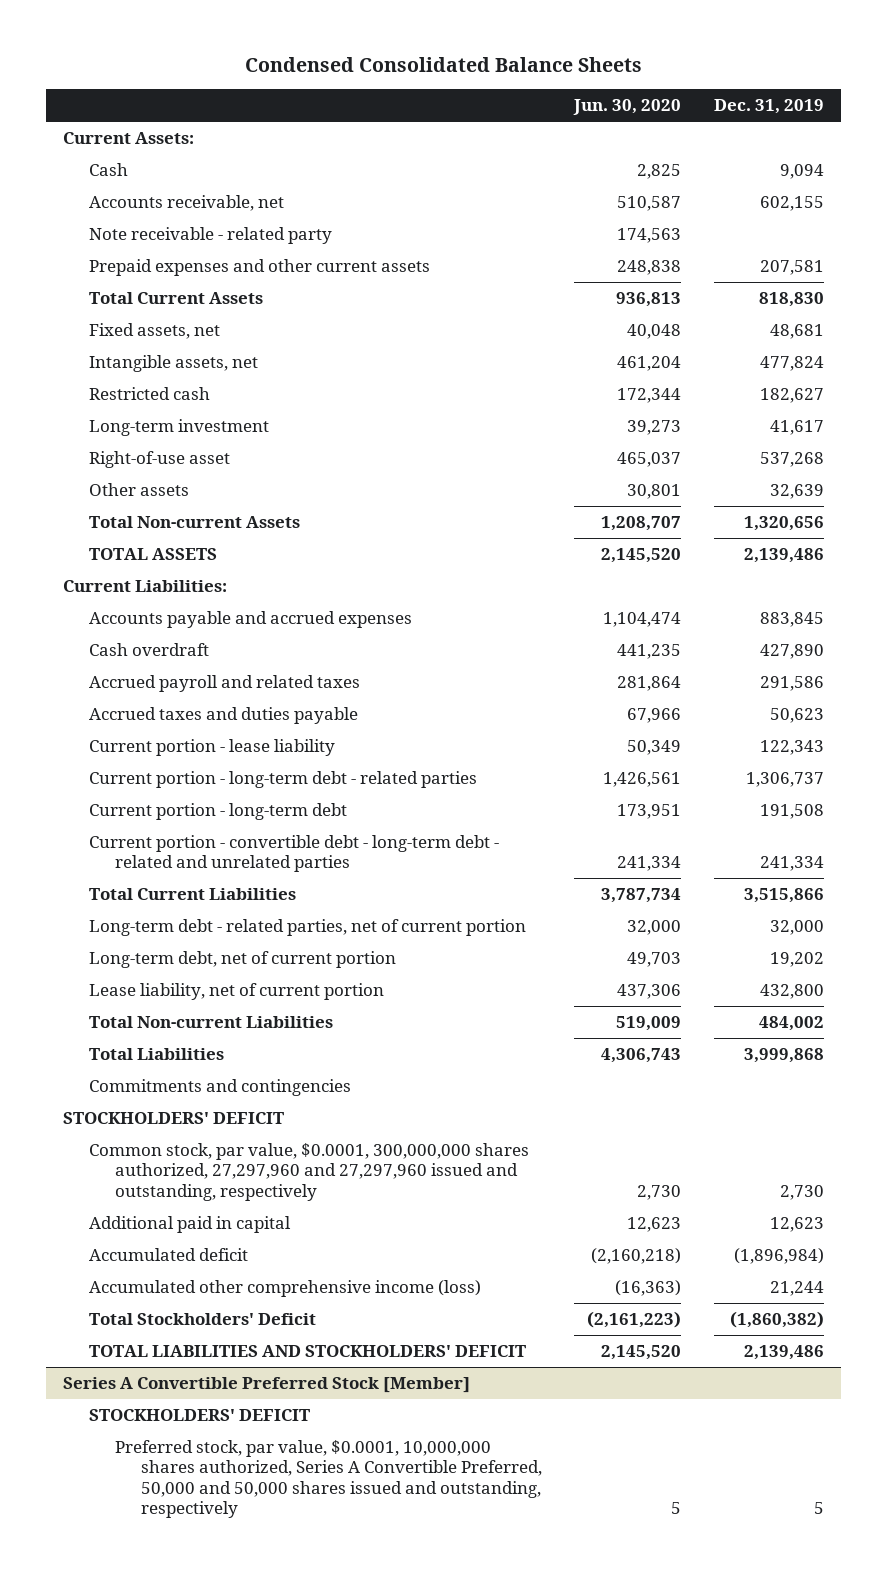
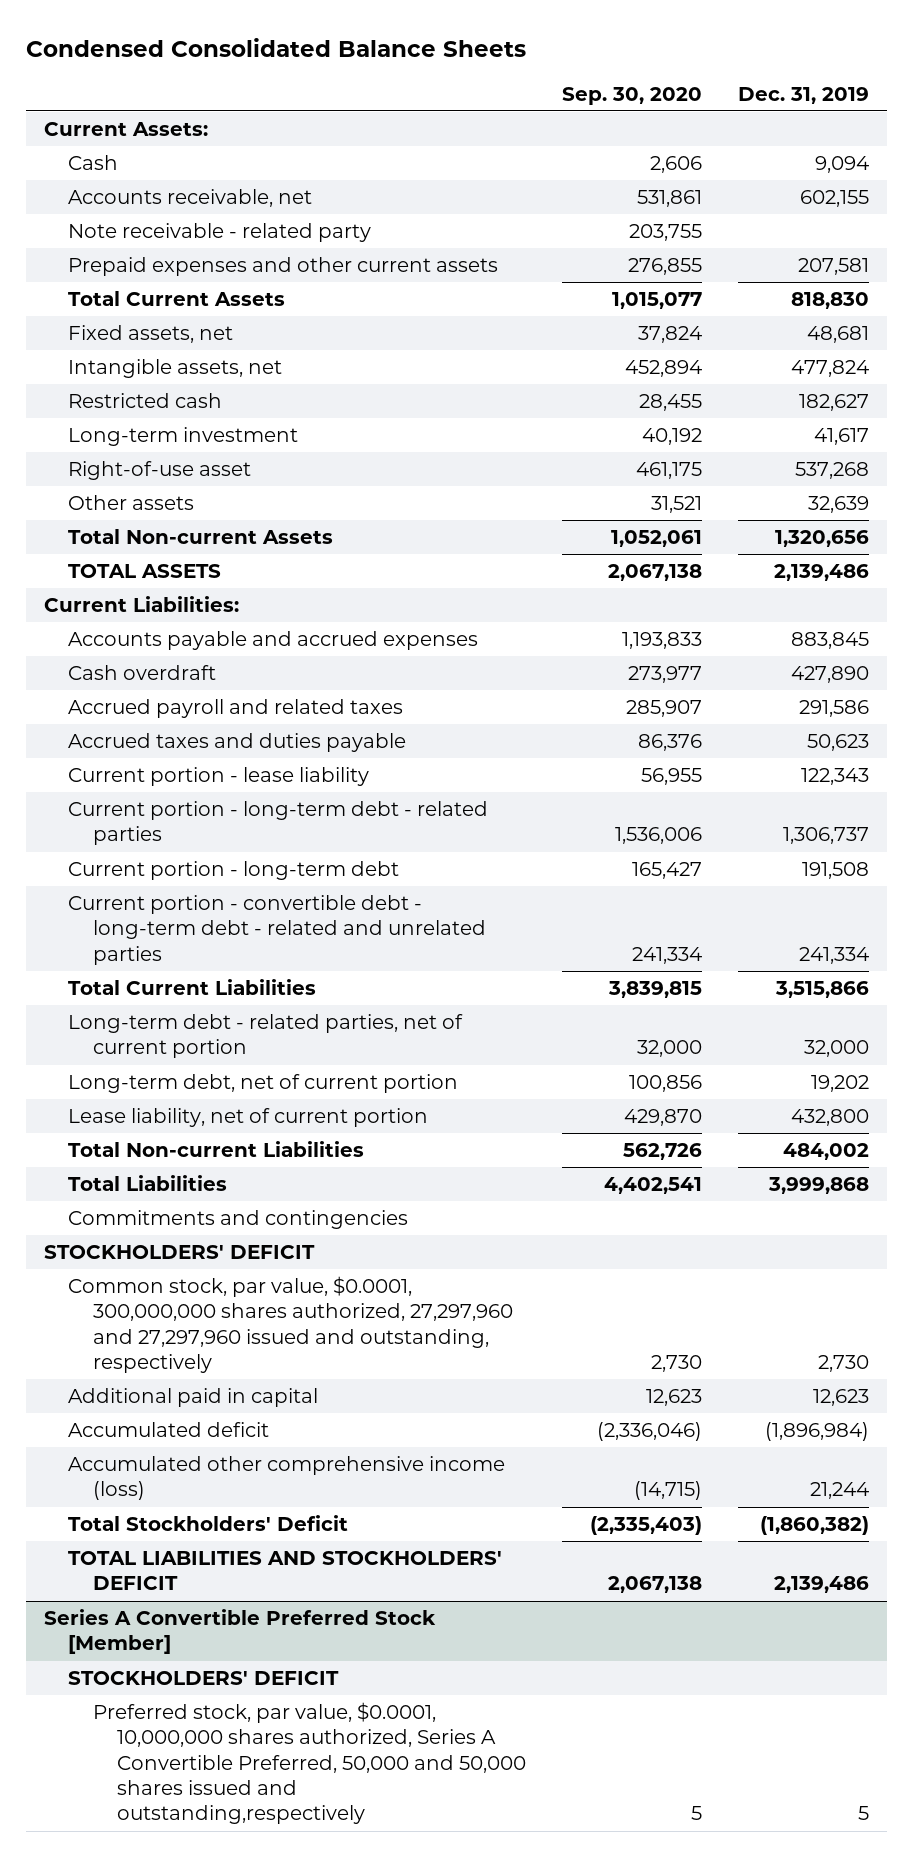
[573,99,682,116] Jun. 30, 2020 -> none
none -> [561,86,702,105] Sep. 30, 2020
[114,1440,542,1518] Preferred stock, par value, $0.0001, 10,000,000 shares authorized, Series A Convertible Preferred, 50,000 and 50,000 shares issued and outstanding, respectively -> [92,1702,527,1825] Preferred stock, par value, $0.0001, 10,000,000 shares authorized, Series A Convertible Preferred, 50,000 and 50,000 shares issued and outstanding,respectively

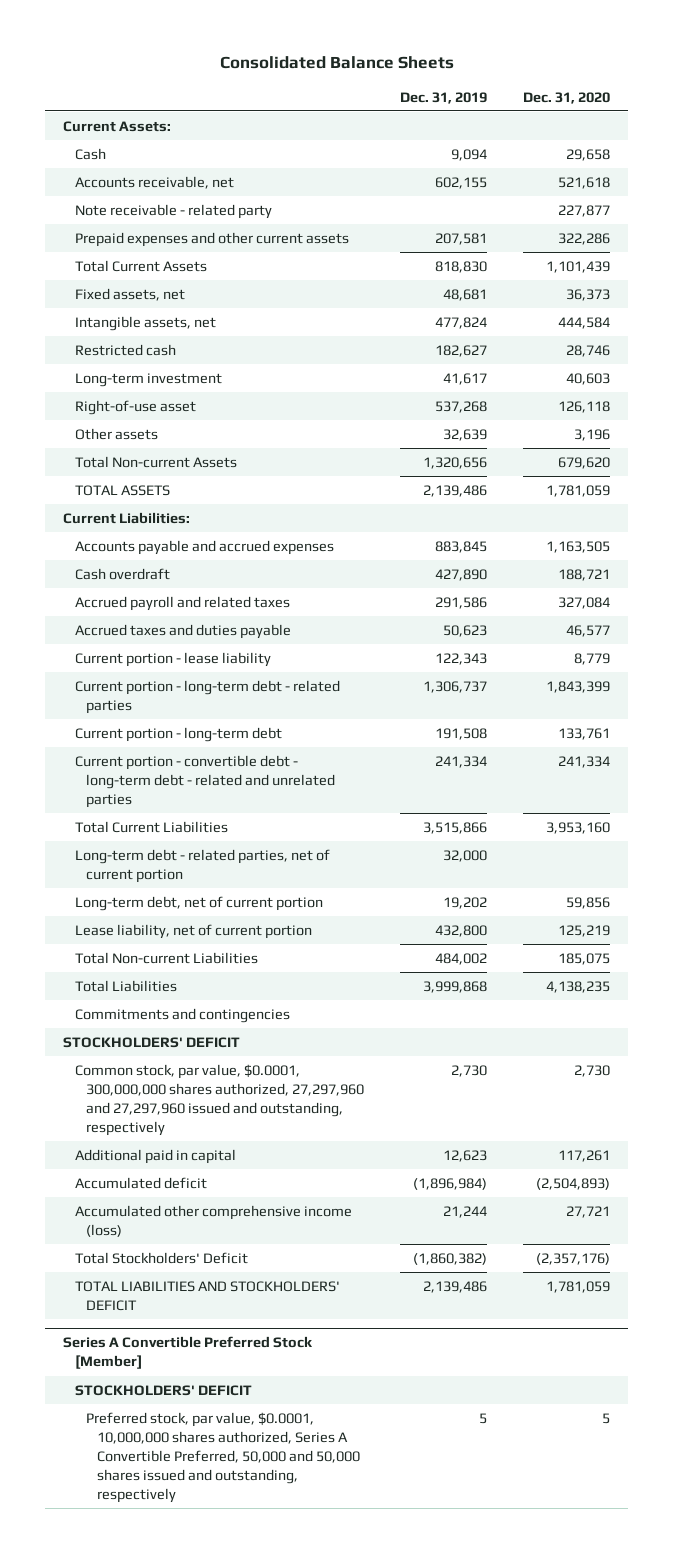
[25,37,526,57] Condensed Consolidated Balance Sheets -> [219,56,454,70] Consolidated Balance Sheets
[561,86,702,105] Sep. 30, 2020 -> none
none -> [522,91,610,104] Dec. 31, 2020
[92,1702,527,1825] Preferred stock, par value, $0.0001, 10,000,000 shares authorized, Series A Convertible Preferred, 50,000 and 50,000 shares issued and outstanding,respectively -> [85,1411,361,1503] Preferred stock, par value, $0.0001, 10,000,000 shares authorized, Series A Convertible Preferred, 50,000 and 50,000 shares issued and outstanding, respectively

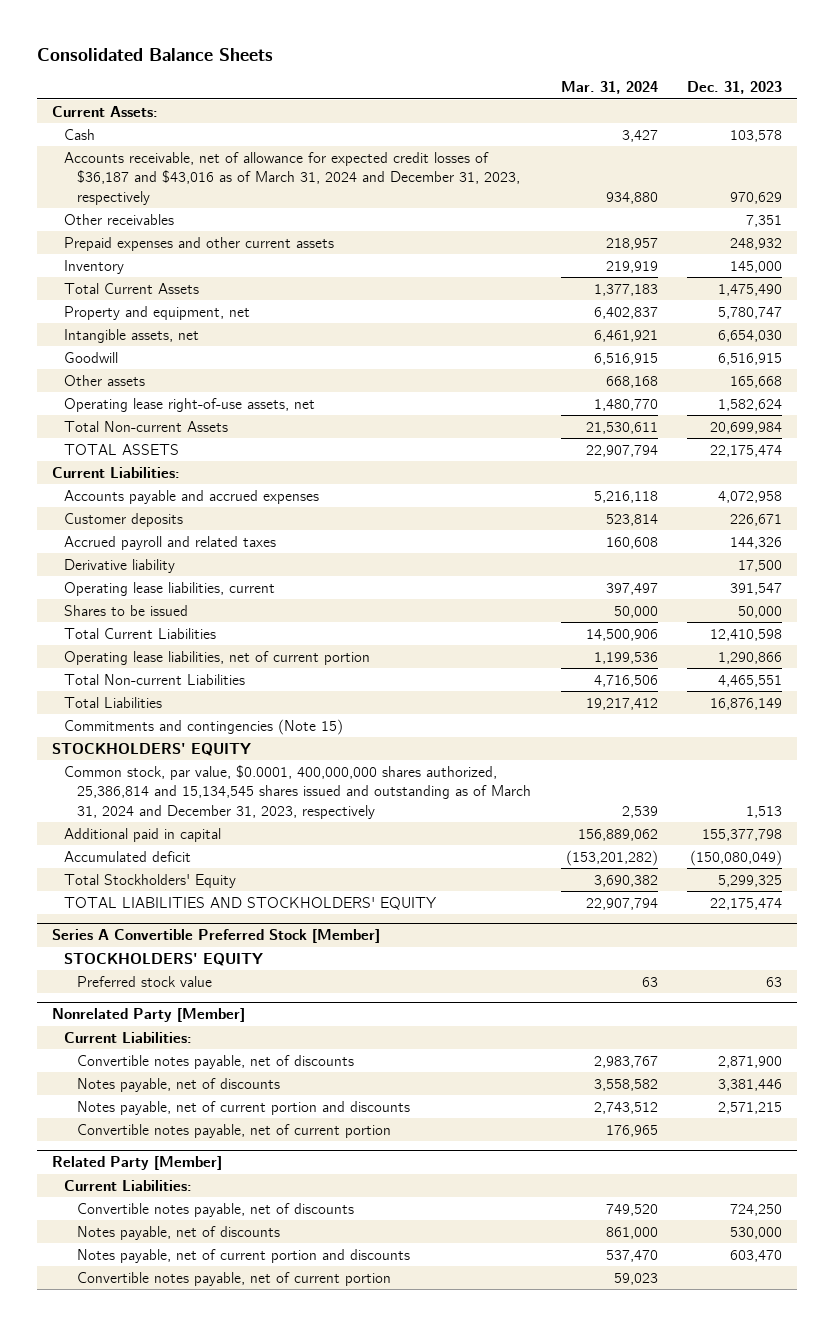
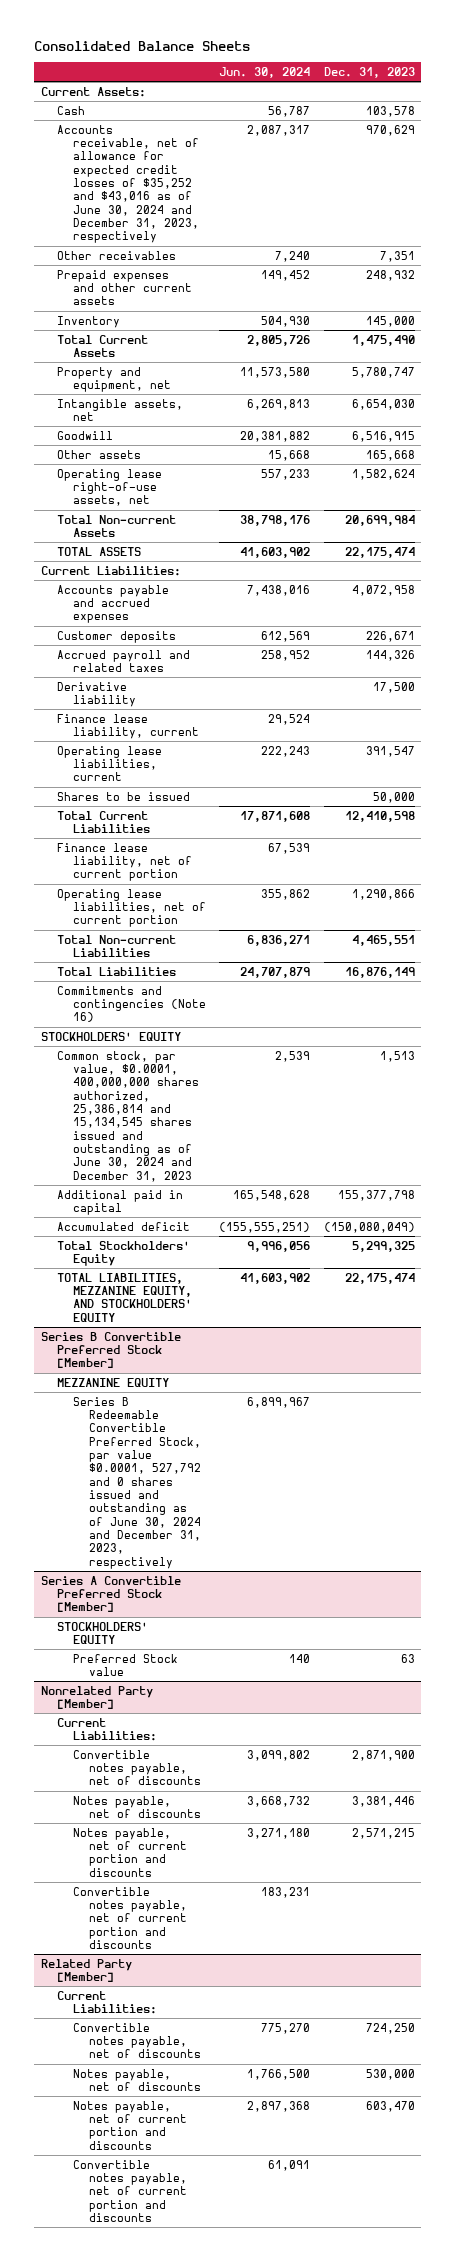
[560,81,658,95] Mar. 31, 2024 -> none
none -> [219,66,311,78] Jun. 30, 2024
[64,151,520,205] Accounts receivable, net of allowance for expected credit losses of $36,187 and $43,016 as of March 31, 2024 and December 31, 2023, respectively -> [56,124,200,244] Accounts receivable, net of allowance for expected credit losses of $35,252 and $43,016 as of June 30, 2024 and December 31, 2023, respectively
none -> [56,713,200,740] Finance lease liability, current
none -> [56,842,193,882] Finance lease liability, net of current portion
[64,718,344,735] Commitments and contingencies (Note 15) -> [56,985,207,1023] Commitments and contingencies (Note 16)
[64,764,531,819] Common stock, par value, $0.0001, 400,000,000 shares authorized, 25,386,814 and 15,134,545 shares issued and outstanding as of March 31, 2024 and December 31, 2023, respectively -> [56,1050,200,1182] Common stock, par value, $0.0001, 400,000,000 shares authorized, 25,386,814 and 15,134,545 shares issued and outstanding as of June 30, 2024 and December 31, 2023
[64,896,438,910] TOTAL LIABILITIES AND STOCKHOLDERS' EQUITY -> [56,1272,193,1322] TOTAL LIABILITIES, MEZZANINE EQUITY, AND STOCKHOLDERS' EQUITY
none -> [40,1331,181,1369] Series B Convertible Preferred Stock [Member]
none -> [56,1377,169,1387] MEZZANINE EQUITY
none -> [73,1396,202,1569] Series B Redeemable Convertible Preferred Stock, par value $0.0001, 527,792 and 0 shares issued and outstanding as of June 30, 2024 and December 31, 2023, respectively
[76,975,212,987] Preferred stock value -> [73,1653,179,1677] Preferred Stock value
[76,1123,391,1138] Convertible notes payable, net of current portion -> [73,1886,188,1949] Convertible notes payable, net of current portion and discounts
[76,1271,391,1286] Convertible notes payable, net of current portion -> [73,2159,188,2222] Convertible notes payable, net of current portion and discounts

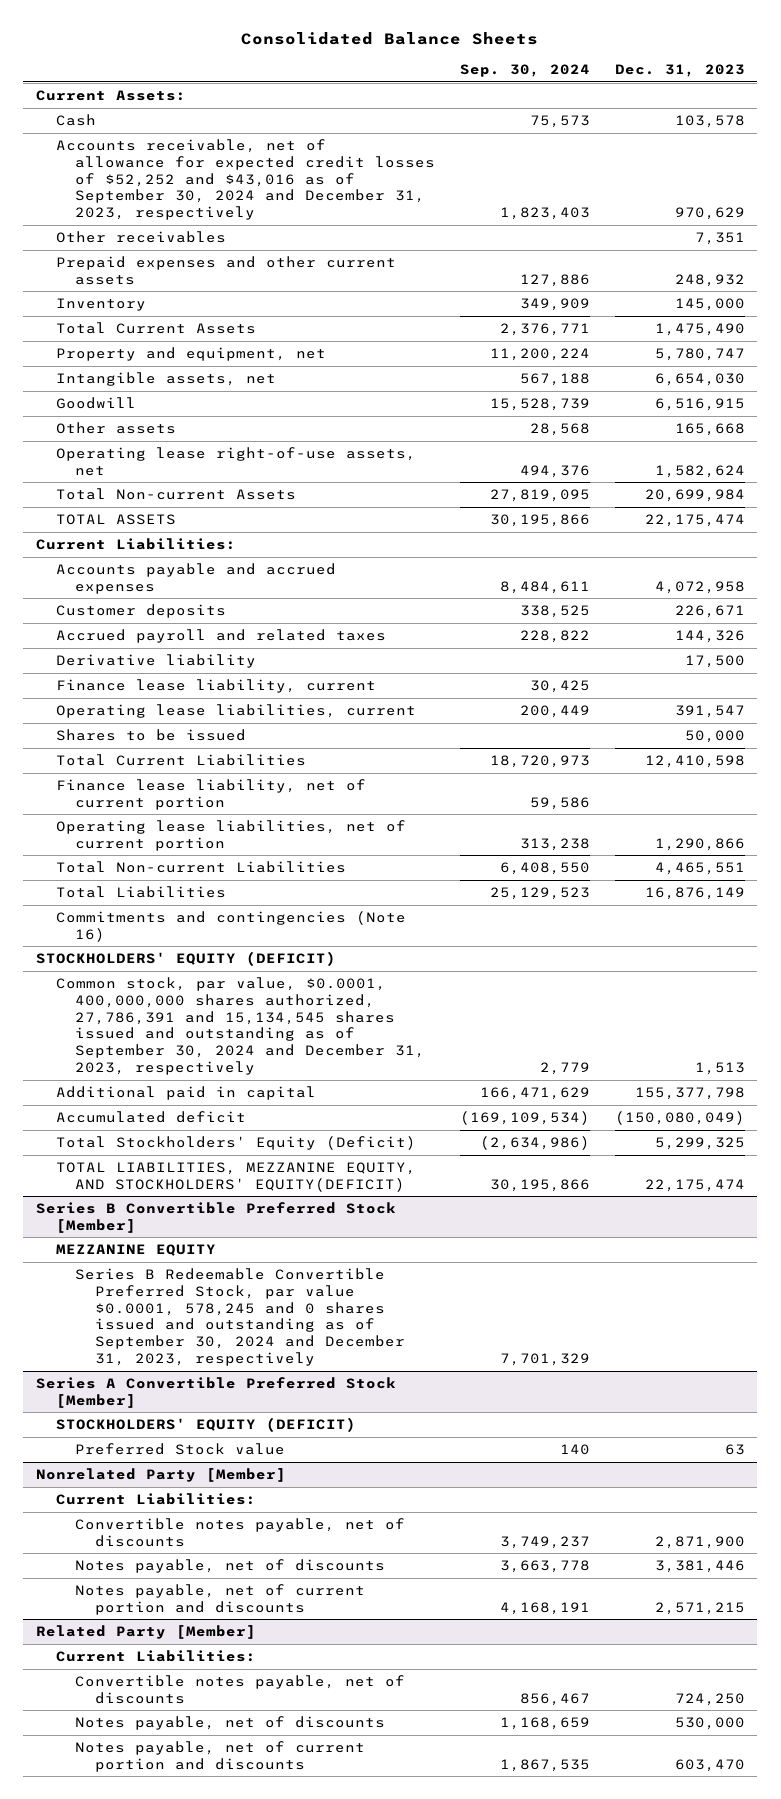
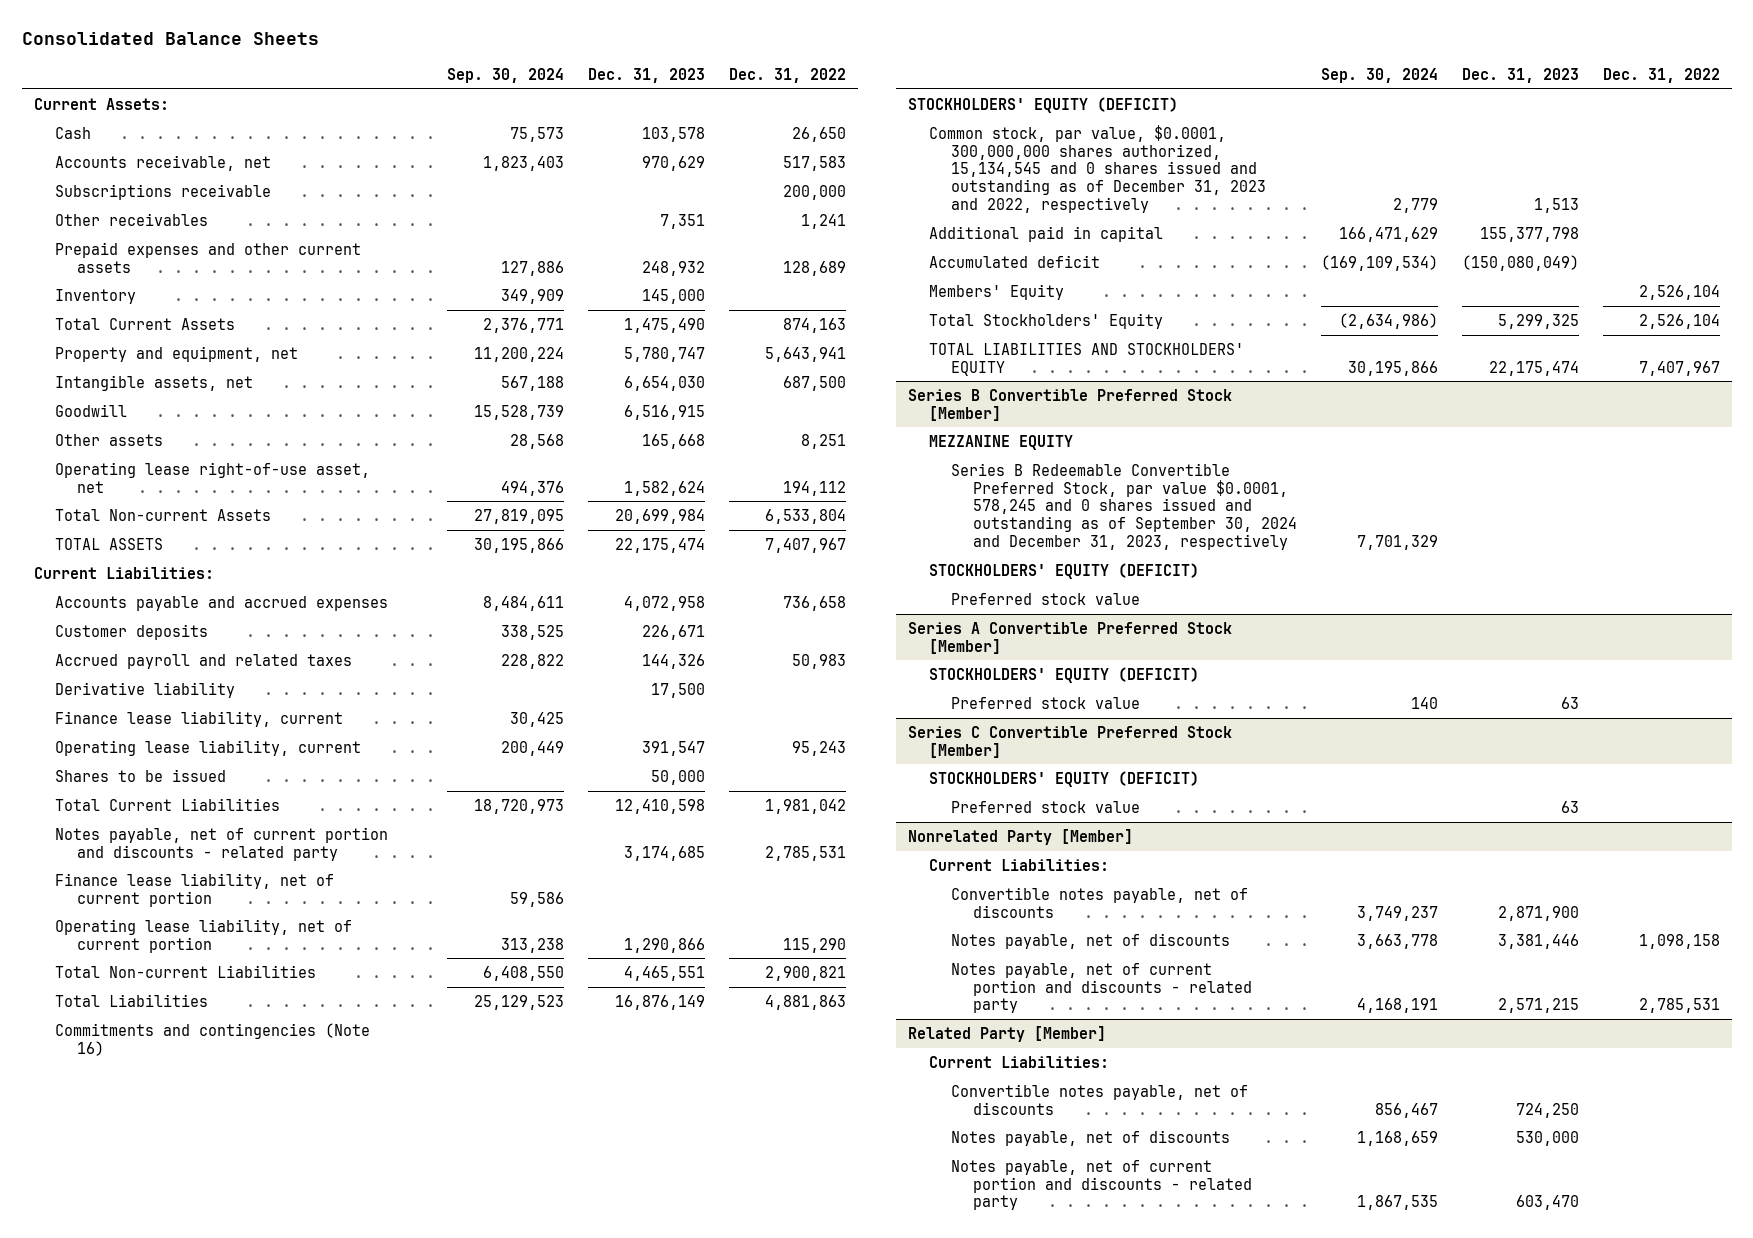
none -> [728,67,846,83] Dec. 31, 2022
[55,138,436,221] Accounts receivable, net of allowance for expected credit losses of $52,252 and $43,016 as of September 30, 2024 and December 31, 2023, respectively -> [55,154,272,171] Accounts receivable, net
none -> [55,183,272,200] Subscriptions receivable
[55,446,416,476] Operating lease right-of-use assets, net -> [55,461,371,493] Operating lease right-of-use asset, net
[55,703,416,718] Operating lease liabilities, current -> [55,739,362,756] Operating lease liability, current
none -> [55,826,389,861] Notes payable, net of current portion and discounts - related party
[55,819,406,851] Operating lease liabilities, net of current portion -> [55,918,353,953] Operating lease liability, net of current portion
[55,976,426,1076] Common stock, par value, $0.0001, 400,000,000 shares authorized, 27,786,391 and 15,134,545 shares issued and outstanding as of September 30, 2024 and December 31, 2023, respectively -> [929,124,1267,214] Common stock, par value, $0.0001, 300,000,000 shares authorized, 15,134,545 and 0 shares issued and outstanding as of December 31, 2023 and 2022, respectively
none -> [929,283,1065,300] Members' Equity
[55,1135,416,1150] Total Stockholders' Equity (Deficit) -> [929,312,1164,329] Total Stockholders' Equity
[55,1161,416,1192] TOTAL LIABILITIES, MEZZANINE EQUITY, AND STOCKHOLDERS' EQUITY(DEFICIT) -> [929,342,1245,376] TOTAL LIABILITIES AND STOCKHOLDERS' EQUITY
none -> [929,562,1200,579] STOCKHOLDERS' EQUITY (DEFICIT)
none -> [951,592,1141,605] Preferred stock value
[75,1442,286,1455] Preferred Stock value -> [951,696,1141,709] Preferred stock value
none -> [907,725,1232,758] Series C Convertible Preferred Stock [Member]
none -> [929,770,1200,787] STOCKHOLDERS' EQUITY (DEFICIT)
none -> [951,800,1141,813] Preferred stock value
[75,1583,366,1615] Notes payable, net of current portion and discounts -> [951,962,1252,1014] Notes payable, net of current portion and discounts - related party
[75,1740,366,1772] Notes payable, net of current portion and discounts -> [951,1159,1252,1211] Notes payable, net of current portion and discounts - related party

